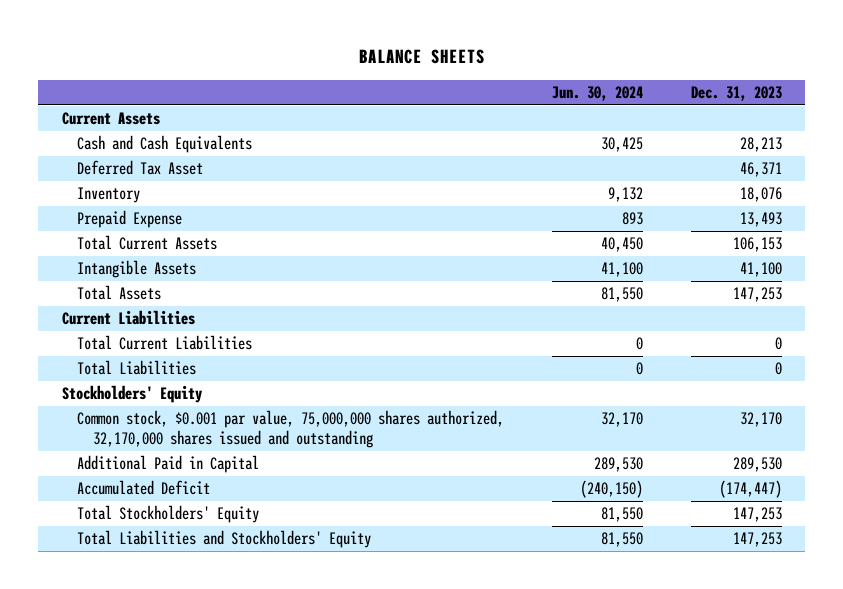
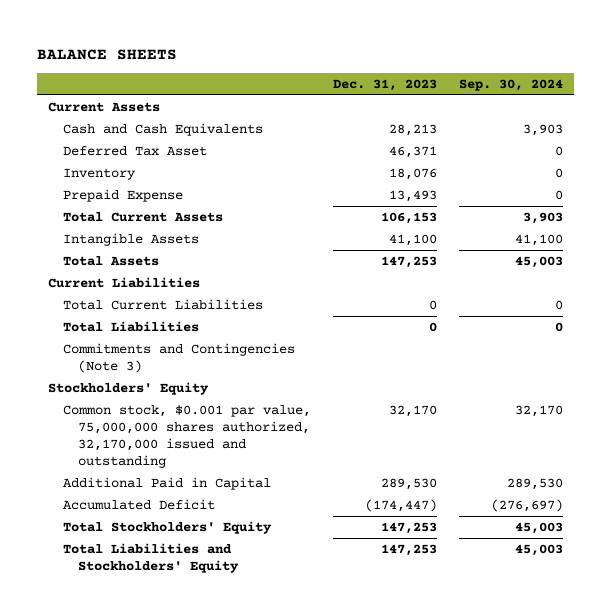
[552,86,644,102] Jun. 30, 2024 -> none
none -> [459,78,564,91] Sep. 30, 2024
none -> [62,343,295,374] Commitments and Contingencies (Note 3)
[77,410,505,449] Common stock, $0.001 par value, 75,000,000 shares authorized, 32,170,000 shares issued and outstanding -> [62,405,311,469] Common stock, $0.001 par value, 75,000,000 shares authorized, 32,170,000 issued and outstanding

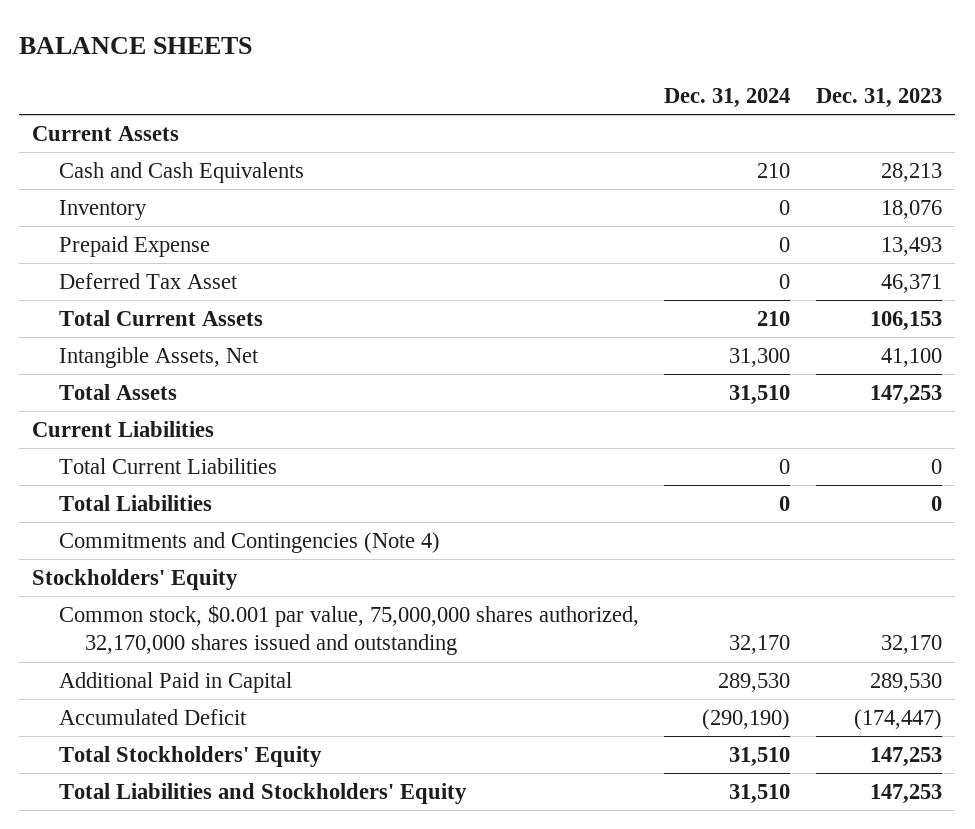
[459,78,564,91] Sep. 30, 2024 -> none
none -> [664,87,791,108] Dec. 31, 2024
[62,146,207,157] Deferred Tax Asset -> [58,272,238,289] Deferred Tax Asset
[62,233,199,247] Intangible Assets -> [58,346,259,368] Intangible Assets, Net
[62,343,295,374] Commitments and Contingencies (Note 3) -> [58,531,440,553] Commitments and Contingencies (Note 4)
[62,405,311,469] Common stock, $0.001 par value, 75,000,000 shares authorized, 32,170,000 issued and outstanding -> [58,604,639,656] Common stock, $0.001 par value, 75,000,000 shares authorized, 32,170,000 shares issued and outstanding

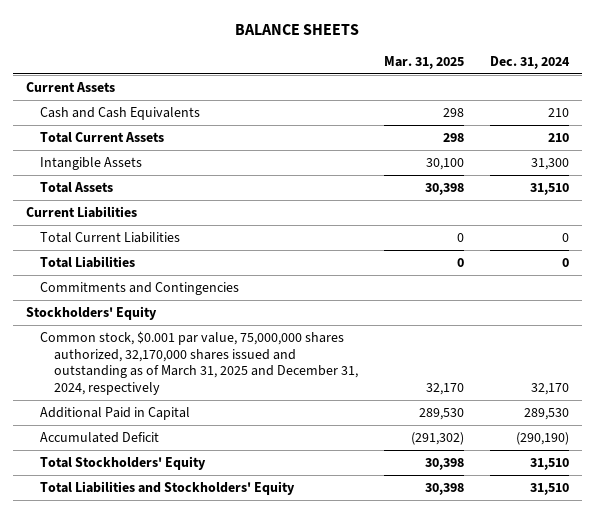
[816,87,943,108] Dec. 31, 2023 -> none
none -> [383,55,464,69] Mar. 31, 2025
[58,199,147,220] Inventory -> none
[58,235,210,257] Prepaid Expense -> none
[58,272,238,289] Deferred Tax Asset -> none
[58,346,259,368] Intangible Assets, Net -> [39,157,142,171] Intangible Assets
[58,531,440,553] Commitments and Contingencies (Note 4) -> [39,282,239,296] Commitments and Contingencies
[58,604,639,656] Common stock, $0.001 par value, 75,000,000 shares authorized, 32,170,000 shares issued and outstanding -> [39,331,358,395] Common stock, $0.001 par value, 75,000,000 shares authorized, 32,170,000 shares issued and outstanding as of March 31, 2025 and December 31, 2024, respectively

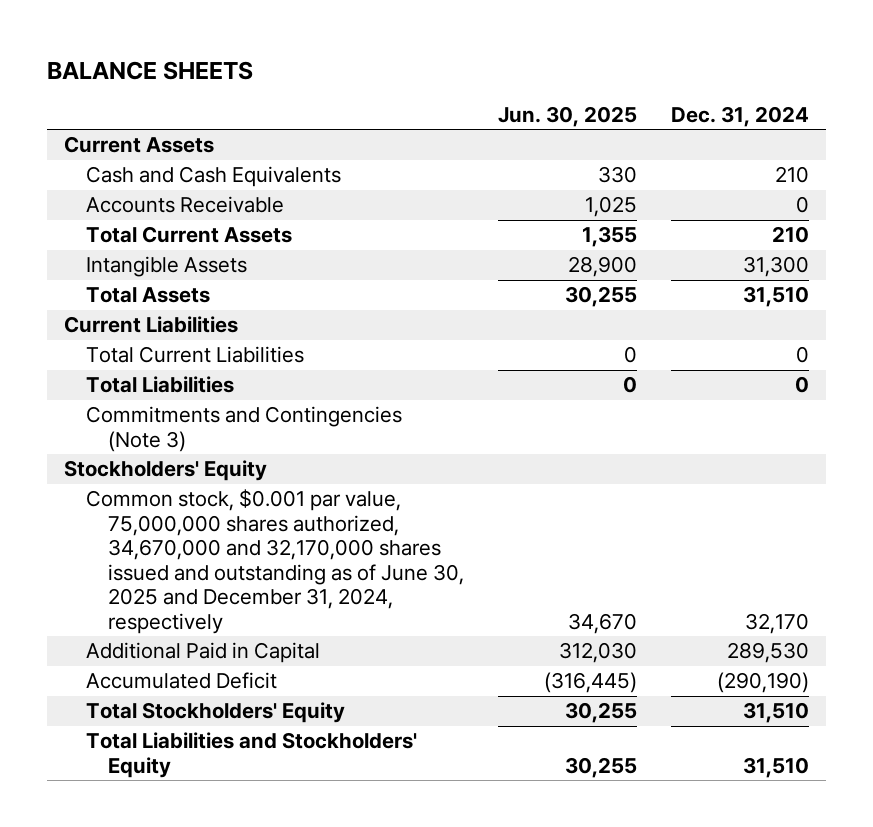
[383,55,464,69] Mar. 31, 2025 -> none
none -> [498,106,638,128] Jun. 30, 2025
none -> [86,196,285,214] Accounts Receivable
[39,282,239,296] Commitments and Contingencies -> [86,406,403,452] Commitments and Contingencies (Note 3)
[39,331,358,395] Common stock, $0.001 par value, 75,000,000 shares authorized, 32,170,000 shares issued and outstanding as of March 31, 2025 and December 31, 2024, respectively -> [86,489,465,635] Common stock, $0.001 par value, 75,000,000 shares authorized, 34,670,000 and 32,170,000 shares issued and outstanding as of June 30, 2025 and December 31, 2024, respectively

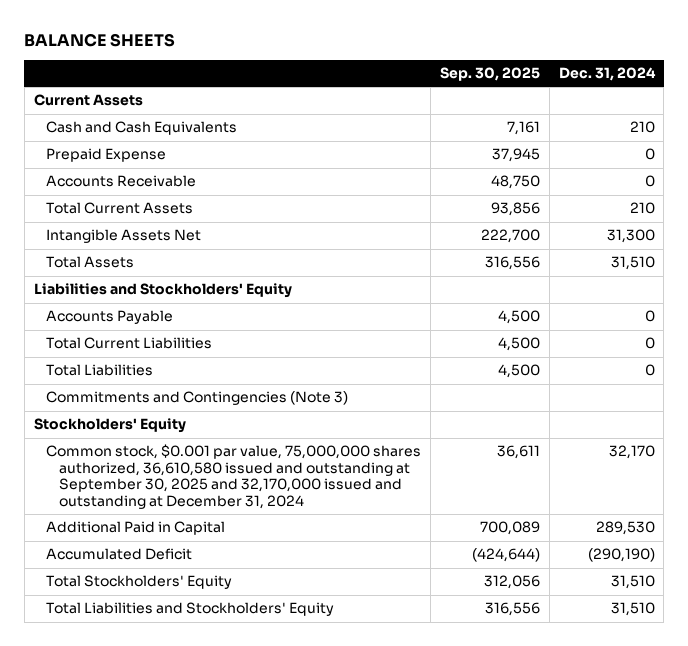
[498,106,638,128] Jun. 30, 2025 -> none
none -> [439,66,540,81] Sep. 30, 2025
none -> [46,148,167,163] Prepaid Expense
[86,256,248,278] Intangible Assets -> [46,229,202,244] Intangible Assets Net
[63,316,238,334] Current Liabilities -> none
none -> [33,283,292,299] Liabilities and Stockholders' Equity
none -> [46,310,174,325] Accounts Payable
[86,489,465,635] Common stock, $0.001 par value, 75,000,000 shares authorized, 34,670,000 and 32,170,000 shares issued and outstanding as of June 30, 2025 and December 31, 2024, respectively -> [46,444,422,509] Common stock, $0.001 par value, 75,000,000 shares authorized, 36,610,580 issued and outstanding at September 30, 2025 and 32,170,000 issued and outstanding at December 31, 2024

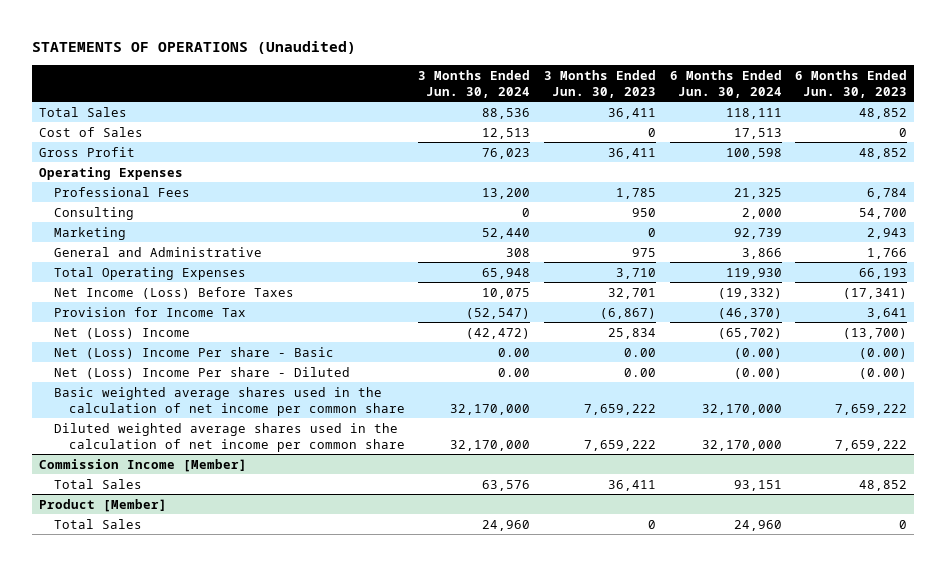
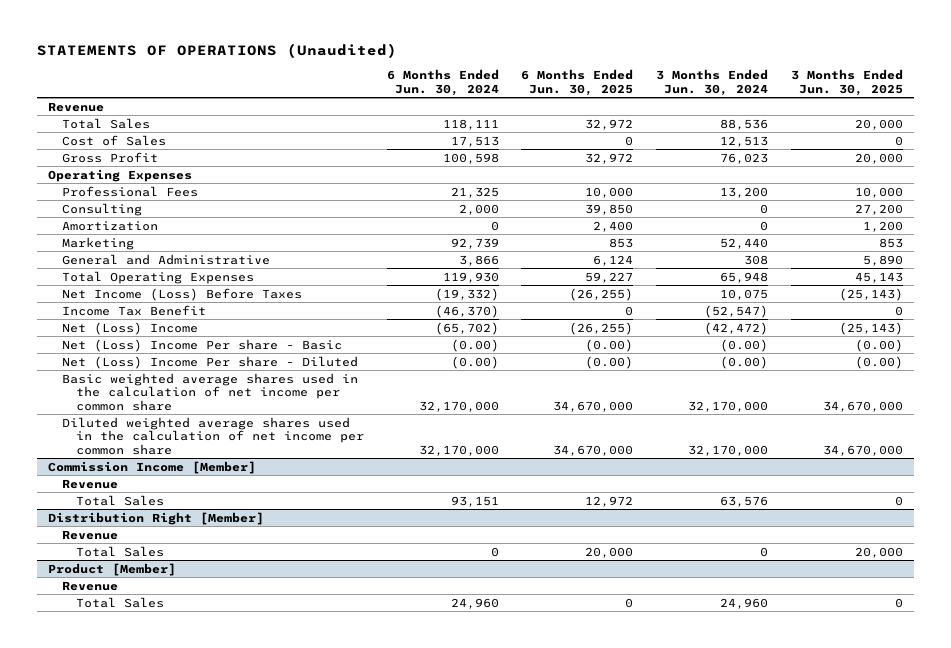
[544,69,657,99] 3 Months Ended Jun. 30, 2023 -> none
[795,69,908,99] 6 Months Ended Jun. 30, 2023 -> none
none -> [521,69,634,96] 6 Months Ended Jun. 30, 2025
none -> [790,69,903,96] 3 Months Ended Jun. 30, 2025
none -> [48,101,105,112] Revenue
none -> [62,220,159,231] Amortization
[54,306,247,317] Provision for Income Tax -> [62,304,207,316] Income Tax Benefit
[498,347,531,357] 0.00 -> [720,338,769,352] (0.00)
[498,367,531,377] 0.00 -> [720,355,769,369] (0.00)
none -> [62,478,119,489] Revenue
none -> [48,511,265,525] Distribution Right [Member]
none -> [62,529,119,540] Revenue
none -> [76,545,165,557] Total Sales
none -> [62,580,119,591] Revenue

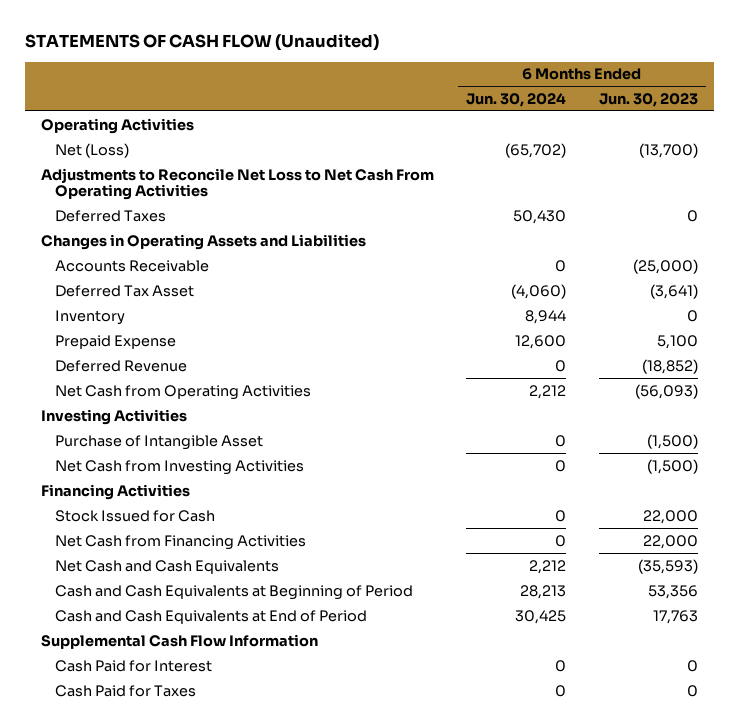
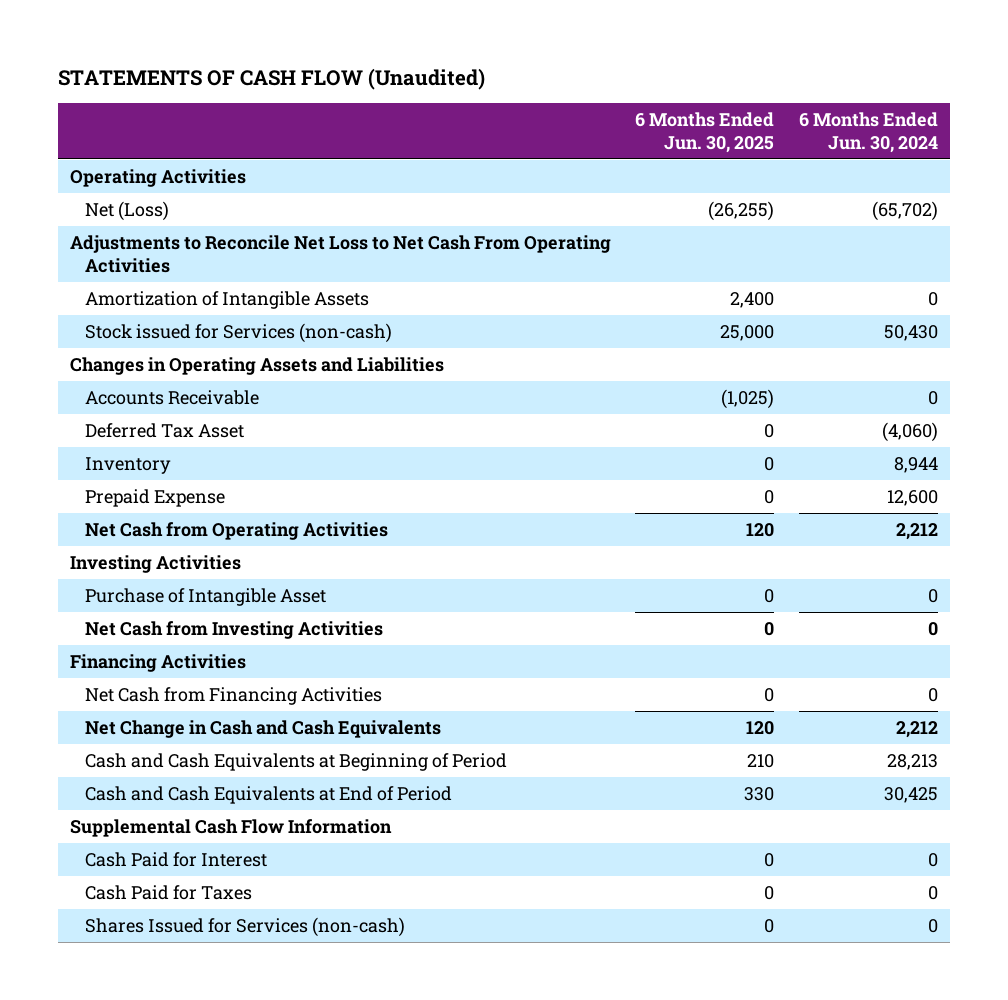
[598,92,698,107] Jun. 30, 2023 -> none
none -> [635,112,775,153] 6 Months Ended Jun. 30, 2025
none -> [84,290,369,309] Amortization of Intangible Assets
[54,209,166,222] Deferred Taxes -> [84,322,392,343] Stock issued for Services (non-cash)
[54,359,187,372] Deferred Revenue -> none
[54,509,215,522] Stock Issued for Cash -> none
[54,559,279,574] Net Cash and Cash Equivalents -> [84,719,441,738] Net Change in Cash and Cash Equivalents
none -> [84,916,405,937] Shares Issued for Services (non-cash)

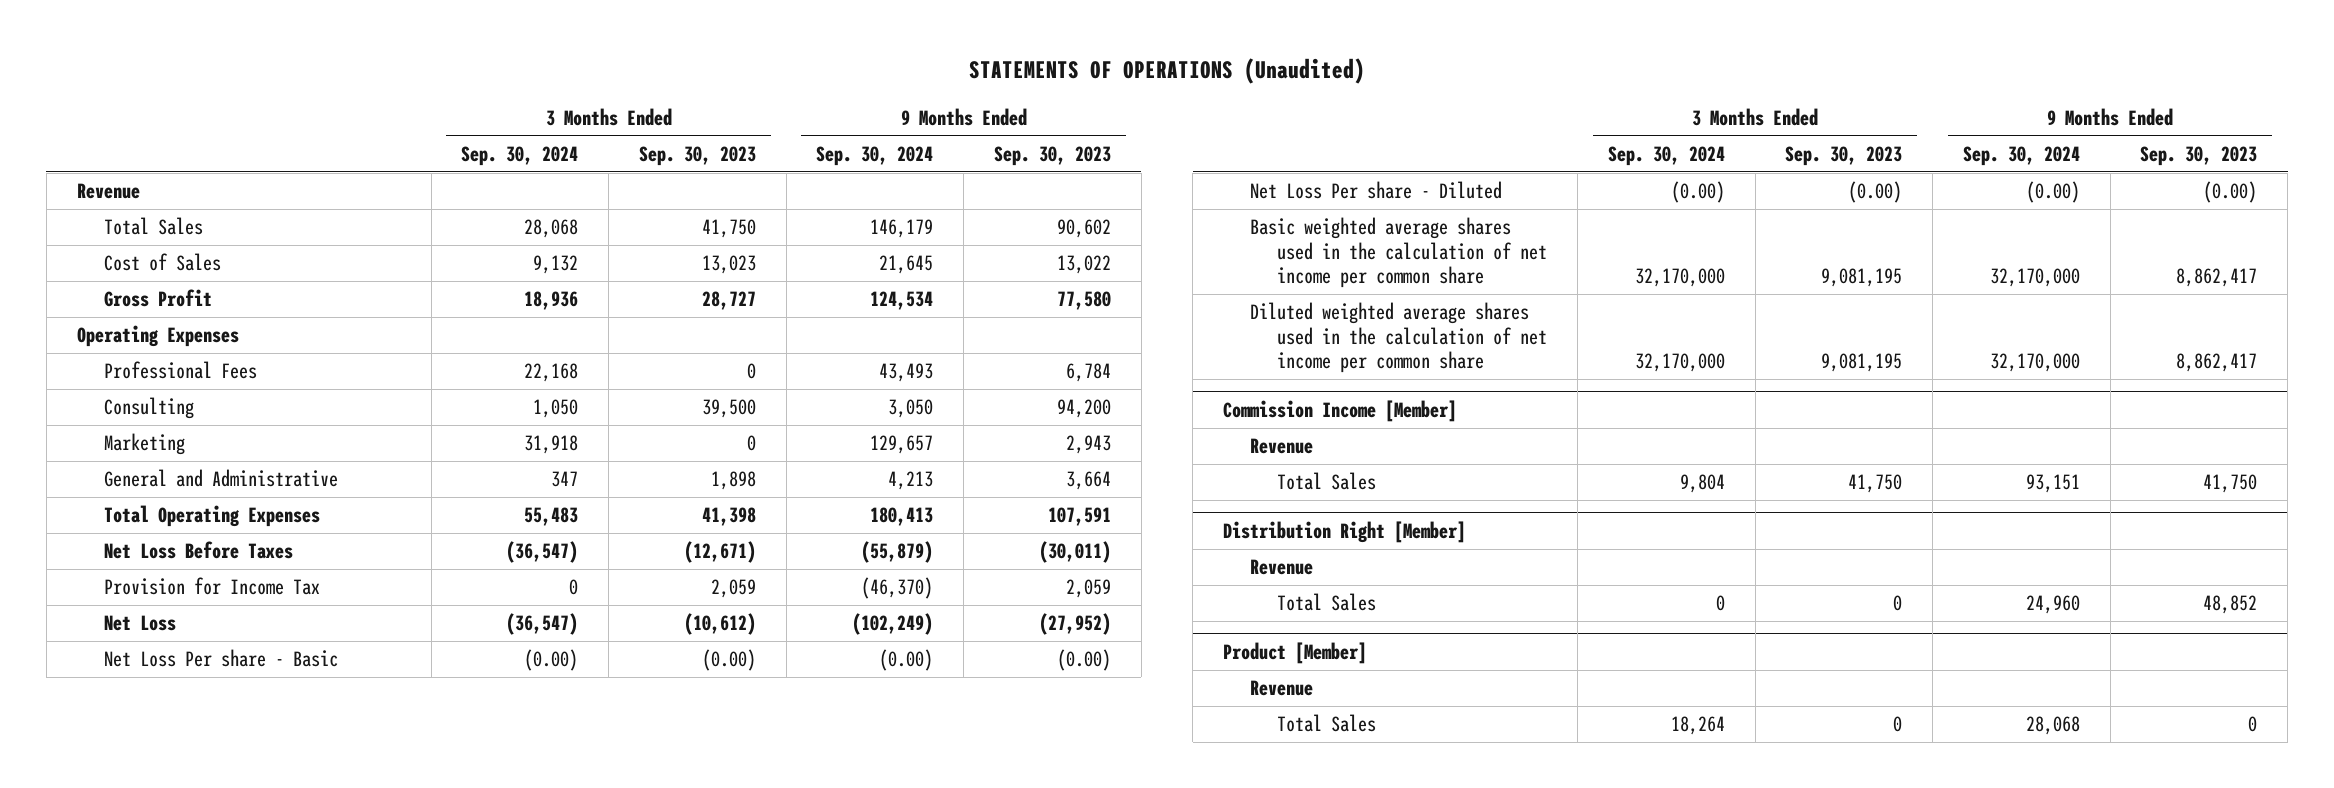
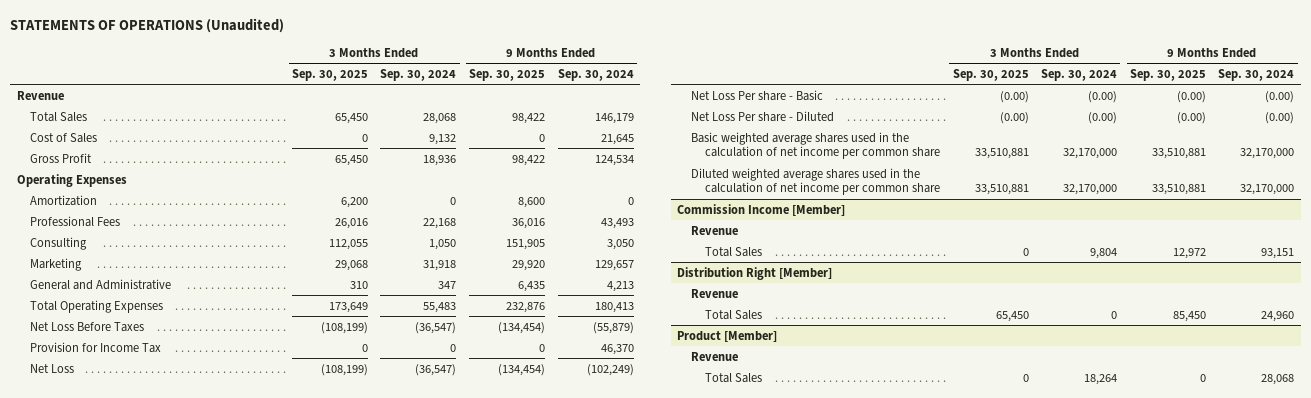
[638,145,756,166] Sep. 30, 2023 -> none
[993,145,1111,166] Sep. 30, 2023 -> none
none -> [291,68,368,81] Sep. 30, 2025
none -> [469,68,546,81] Sep. 30, 2025
none -> [30,194,98,206] Amortization
[861,577,934,600] (46,370) -> [600,343,634,355] 46,370

